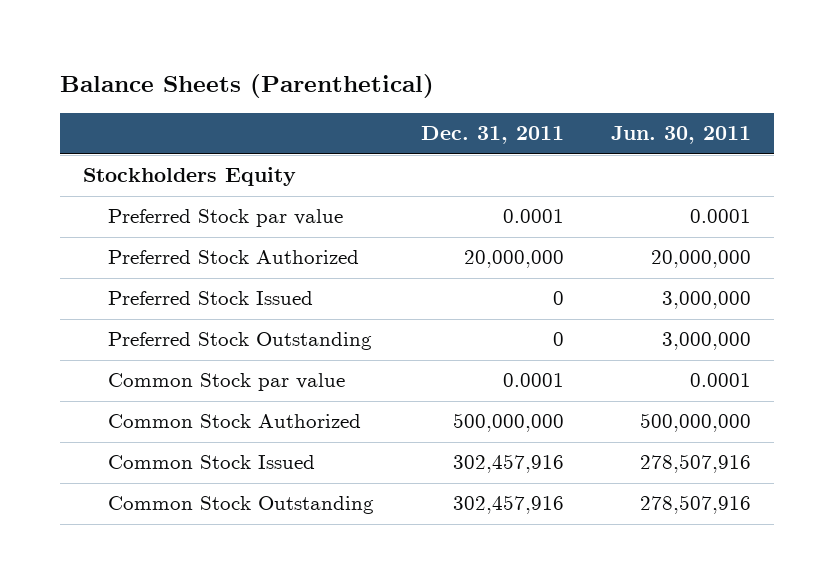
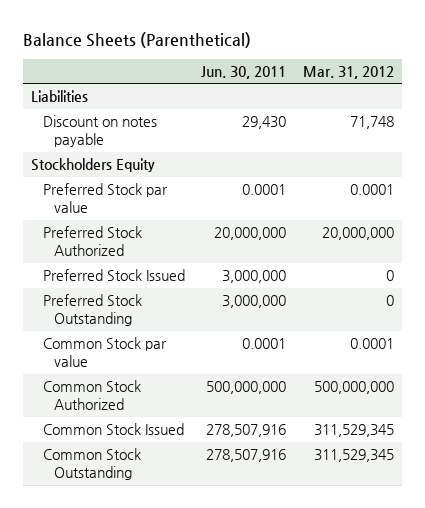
[421,126,565,145] Dec. 31, 2011 -> none
none -> [302,65,394,79] Mar. 31, 2012
none -> [31,90,89,103] Liabilities
none -> [42,115,157,148] Discount on notes payable

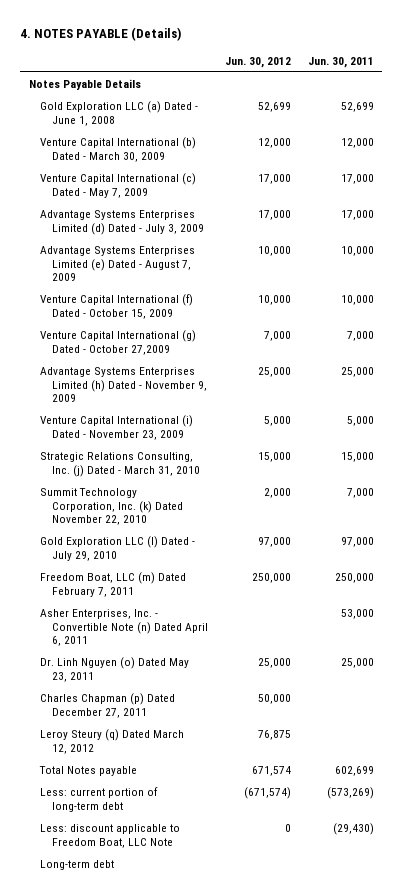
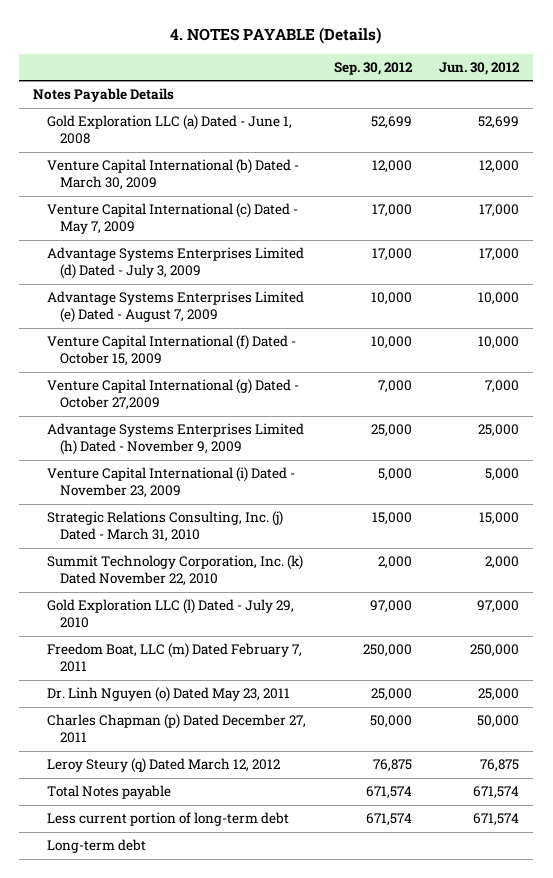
[307,56,374,68] Jun. 30, 2011 -> none
none -> [333,61,413,75] Sep. 30, 2012
[40,609,208,647] Asher Enterprises, Inc. - Convertible Note (n) Dated April 6, 2011 -> none
[40,824,181,848] Less: discount applicable to Freedom Boat, LLC Note -> none
[40,787,159,812] Less: current portion of long-term debt -> [46,812,289,827] Less current portion of long-term debt
[243,787,291,800] (671,574) -> [473,813,520,827] 671,574

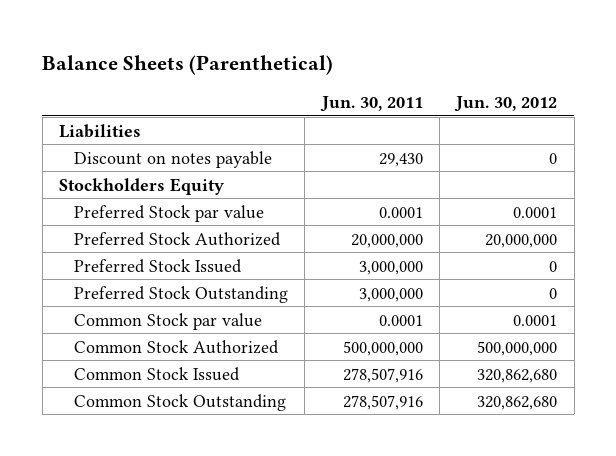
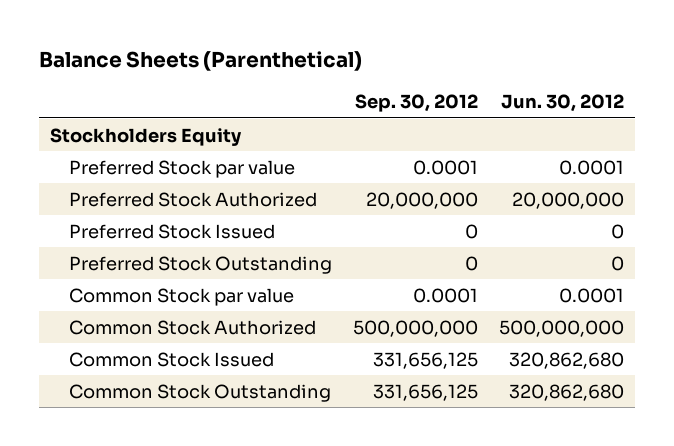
[319,96,423,113] Jun. 30, 2011 -> none
none -> [354,94,478,113] Sep. 30, 2012
[58,123,141,138] Liabilities -> none
[73,150,272,168] Discount on notes payable -> none

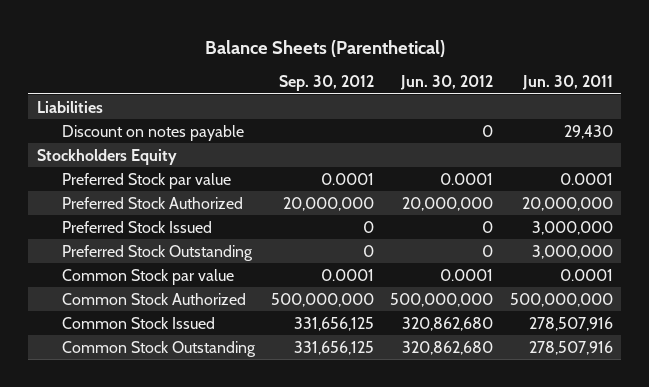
none -> [521,75,613,91] Jun. 30, 2011
none -> [36,100,103,113] Liabilities
none -> [61,124,244,141] Discount on notes payable

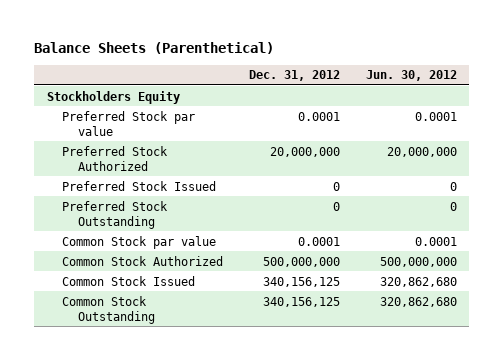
[279,75,375,92] Sep. 30, 2012 -> none
[521,75,613,91] Jun. 30, 2011 -> none
none -> [248,70,340,82] Dec. 31, 2012
[36,100,103,113] Liabilities -> none
[61,124,244,141] Discount on notes payable -> none

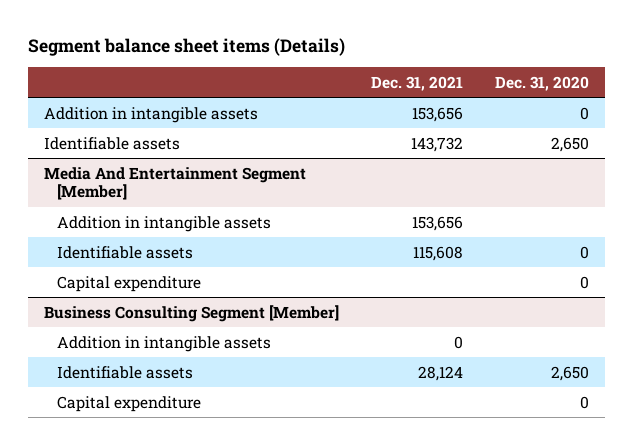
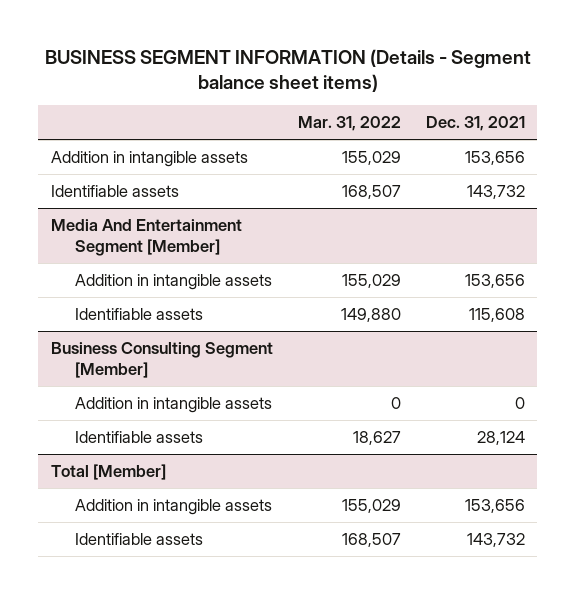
[27,37,345,56] Segment balance sheet items (Details) -> [44,48,531,93] BUSINESS SEGMENT INFORMATION (Details - Segment balance sheet items)
[495,75,590,91] Dec. 31, 2020 -> none
none -> [297,116,401,132] Mar. 31, 2022
[56,275,201,292] Capital expenditure -> none
[56,395,201,412] Capital expenditure -> none
none -> [50,463,166,480] Total [Member]
none -> [75,498,273,515] Addition in intangible assets
none -> [75,532,204,545] Identifiable assets

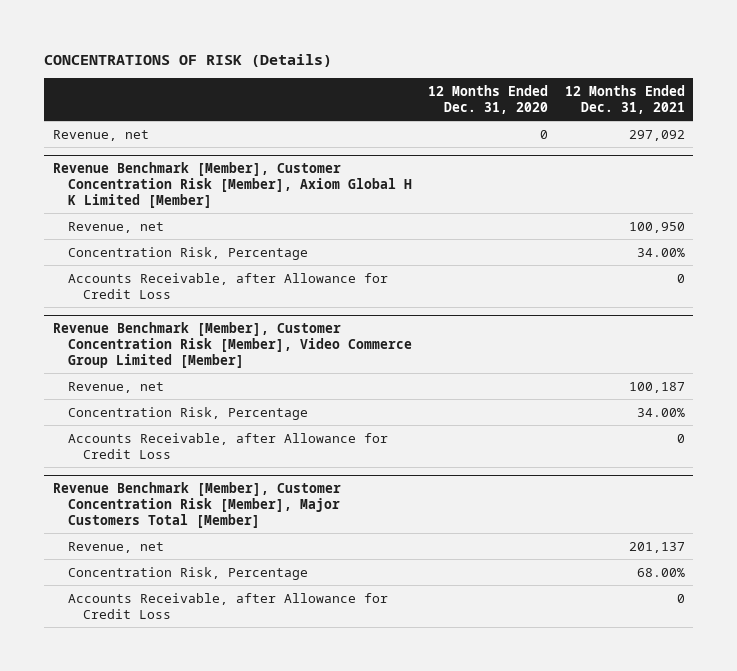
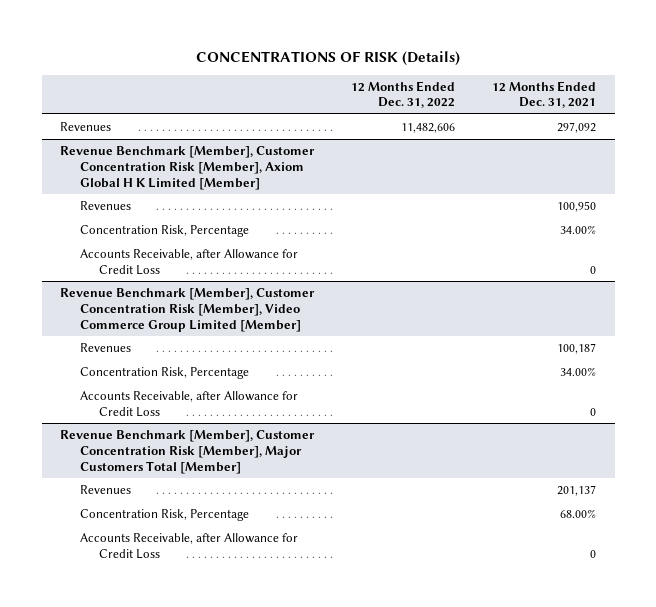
[428,84,549,114] 12 Months Ended Dec. 31, 2020 -> none
none -> [351,80,456,109] 12 Months Ended Dec. 31, 2022
[52,129,149,141] Revenue, net -> [60,121,112,131] Revenues
[67,221,164,233] Revenue, net -> [79,200,131,210] Revenues
[67,381,164,393] Revenue, net -> [79,342,131,352] Revenues
[67,541,164,553] Revenue, net -> [79,484,131,494] Revenues

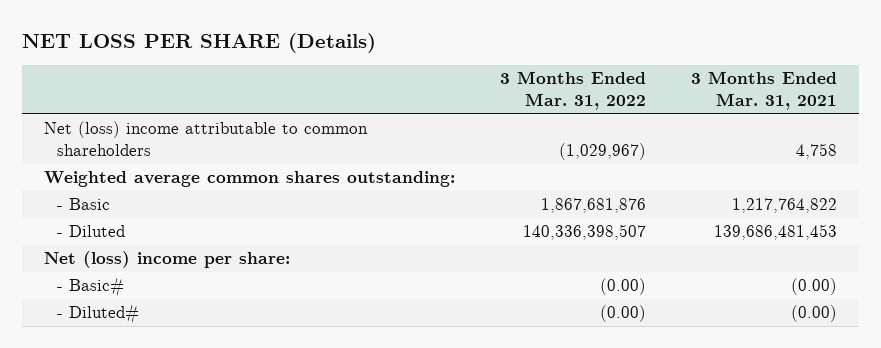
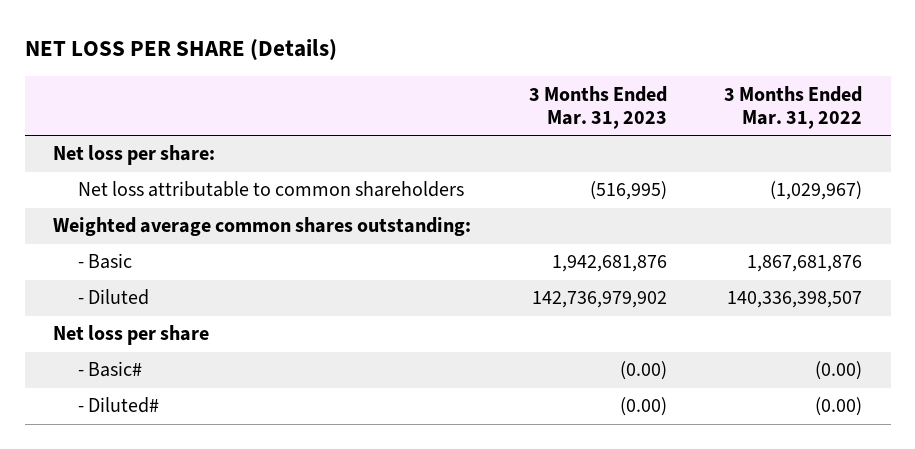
[690,71,837,110] 3 Months Ended Mar. 31, 2021 -> none
none -> [528,85,667,129] 3 Months Ended Mar. 31, 2023
none -> [53,145,216,166] Net loss per share:
[44,121,369,157] Net (loss) income attributable to common shareholders -> [78,181,465,198] Net loss attributable to common shareholders
[44,251,291,269] Net (loss) income per share: -> [53,325,210,346] Net loss per share

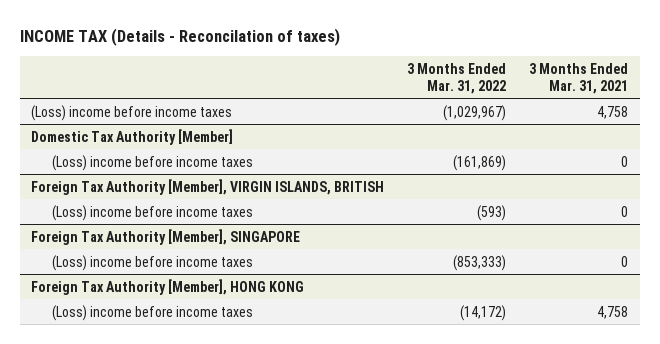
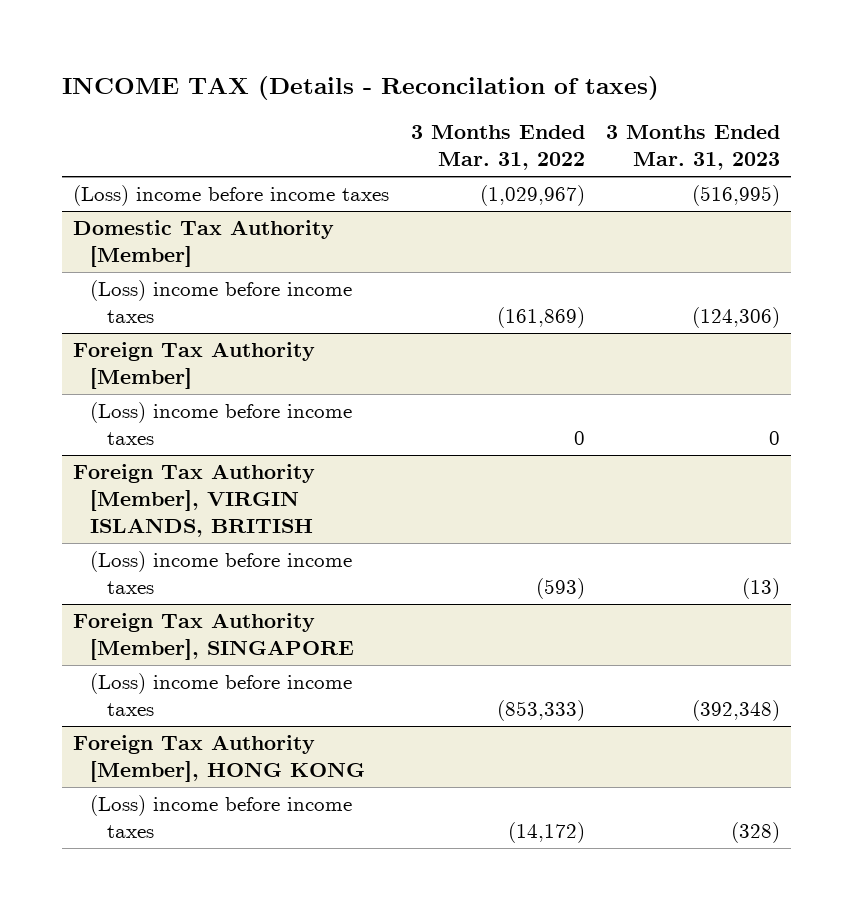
[529,62,629,94] 3 Months Ended Mar. 31, 2021 -> none
none -> [606,125,781,171] 3 Months Ended Mar. 31, 2023
none -> [73,342,316,390] Foreign Tax Authority [Member]
none -> [89,402,352,446] (Loss) income before income taxes

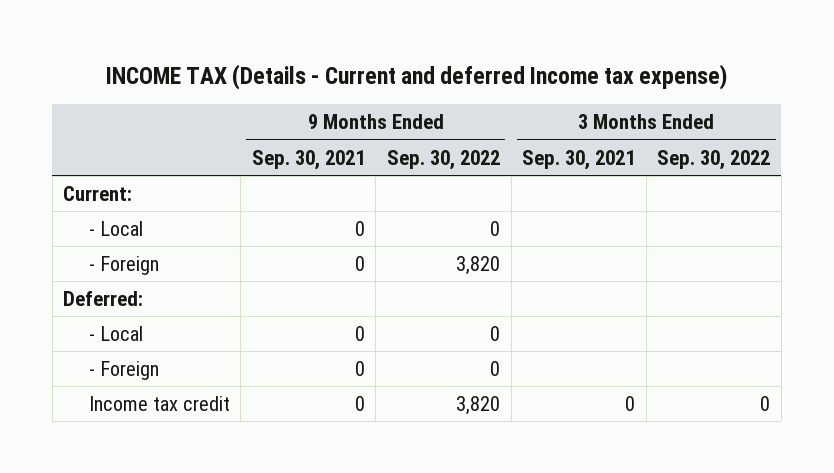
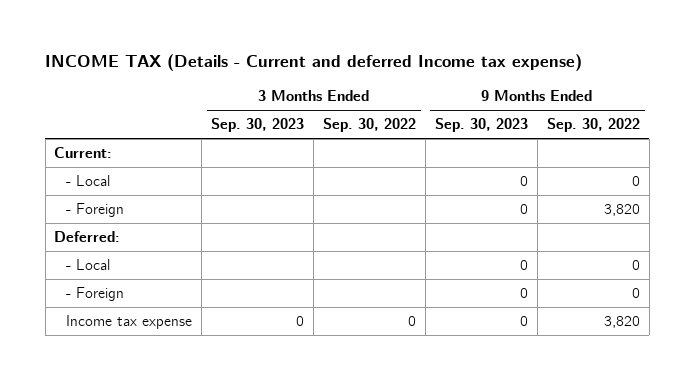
[251,149,365,170] Sep. 30, 2021 -> none
[522,149,636,170] Sep. 30, 2021 -> none
none -> [211,118,305,133] Sep. 30, 2023
none -> [435,118,529,133] Sep. 30, 2023
[88,395,230,411] Income tax credit -> [66,315,193,330] Income tax expense

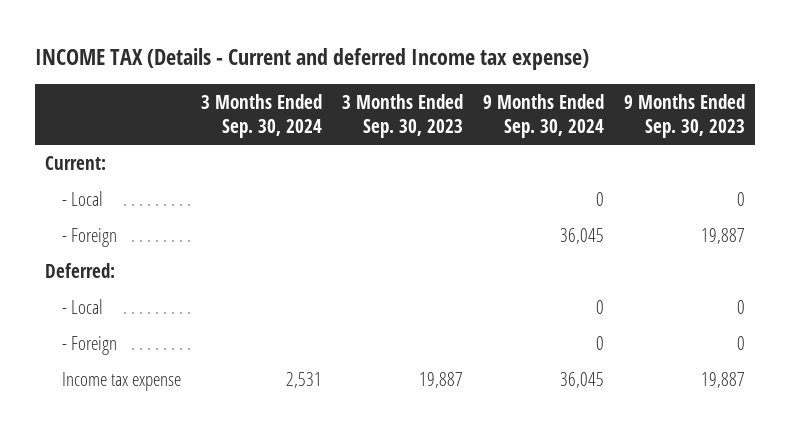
[323,118,417,133] Sep. 30, 2022 -> none
[546,118,640,133] Sep. 30, 2022 -> none
none -> [201,93,323,139] 3 Months Ended Sep. 30, 2024
none -> [483,93,605,139] 9 Months Ended Sep. 30, 2024
[520,204,529,215] 0 -> [701,227,746,244] 19,887
[296,316,305,327] 0 -> [419,371,464,388] 19,887
[520,316,529,327] 0 -> [701,371,746,388] 19,887

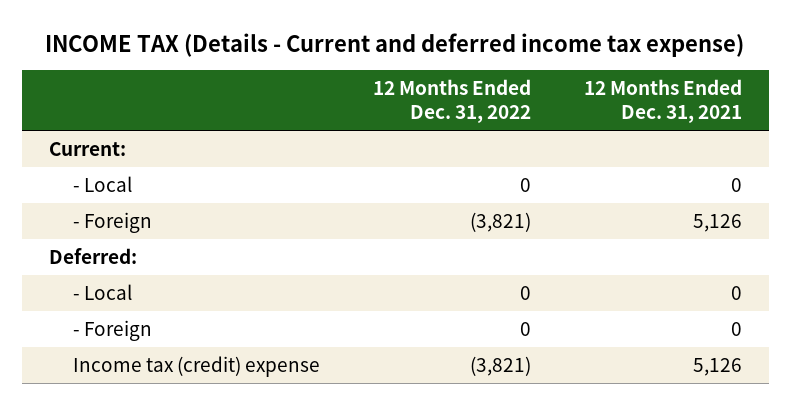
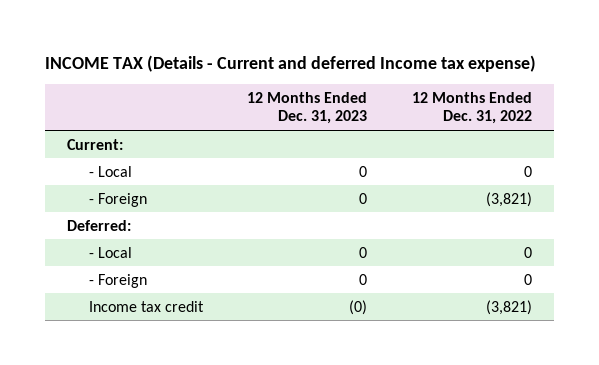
[45,32,745,57] INCOME TAX (Details - Current and deferred income tax expense) -> [45,54,537,72] INCOME TAX (Details - Current and deferred Income tax expense)
[584,79,743,124] 12 Months Ended Dec. 31, 2021 -> none
none -> [247,91,368,125] 12 Months Ended Dec. 31, 2023
[72,355,320,377] Income tax (credit) expense -> [89,300,205,312] Income tax credit

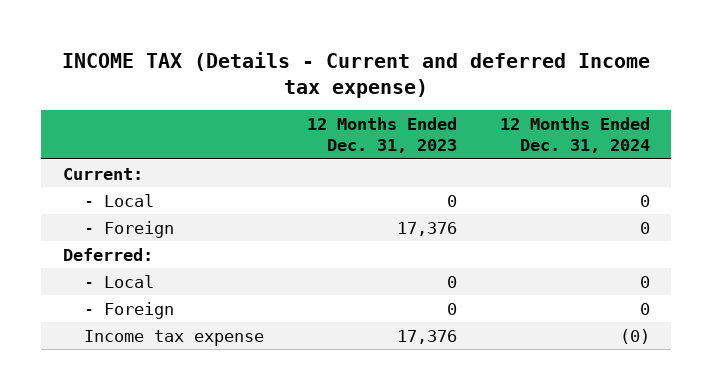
[411,91,532,125] 12 Months Ended Dec. 31, 2022 -> none
none -> [499,117,650,154] 12 Months Ended Dec. 31, 2024
[359,192,368,204] 0 -> [396,221,457,236] 17,376
[89,300,205,312] Income tax credit -> [83,329,264,346] Income tax expense
[349,299,368,315] (0) -> [396,329,457,344] 17,376

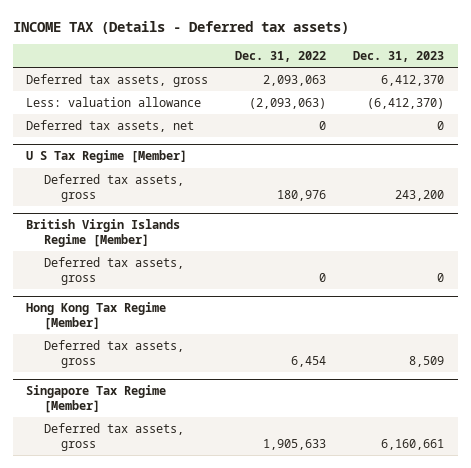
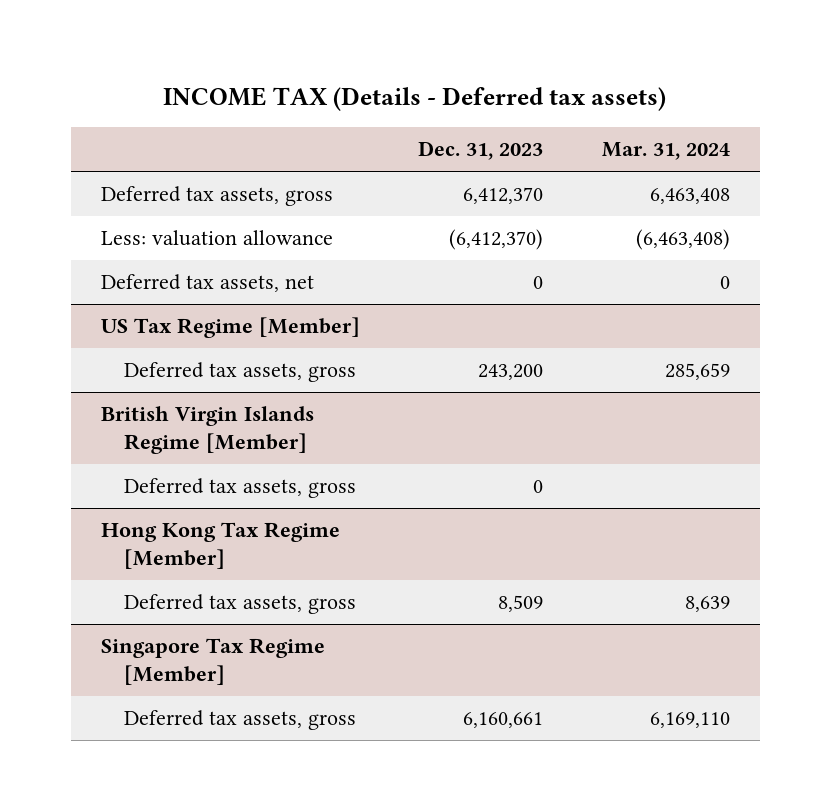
[235,50,327,62] Dec. 31, 2022 -> none
none -> [602,142,731,161] Mar. 31, 2024
[26,150,188,164] U S Tax Regime [Member] -> [100,317,360,339] US Tax Regime [Member]

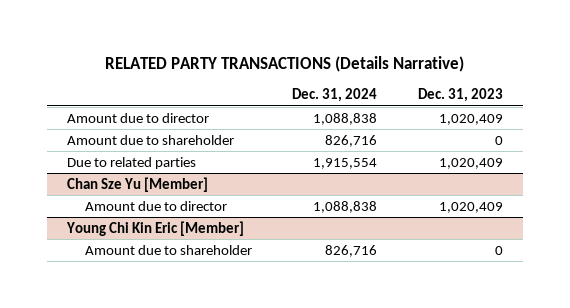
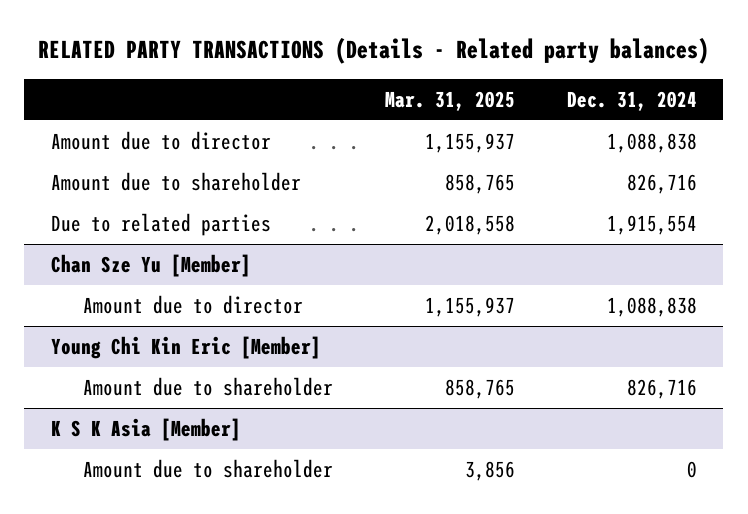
[104,56,464,73] RELATED PARTY TRANSACTIONS (Details Narrative) -> [37,36,709,64] RELATED PARTY TRANSACTIONS (Details - Related party balances)
[417,88,503,103] Dec. 31, 2023 -> none
none -> [384,90,515,111] Mar. 31, 2025
none -> [50,417,241,441] K S K Asia [Member]
none -> [82,458,333,478] Amount due to shareholder

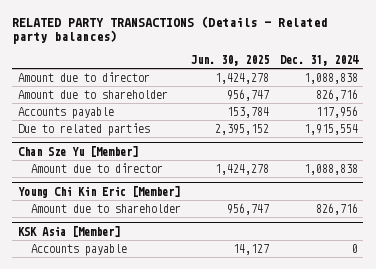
[384,90,515,111] Mar. 31, 2025 -> none
none -> [191,54,270,66] Jun. 30, 2025
none -> [17,106,114,119] Accounts payable
[82,458,333,478] Amount due to shareholder -> none
[50,417,241,441] K S K Asia [Member] -> [17,225,120,237] KSK Asia [Member]
none -> [30,243,127,256] Accounts payable

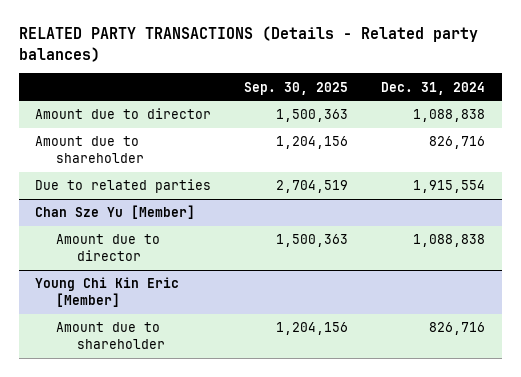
[191,54,270,66] Jun. 30, 2025 -> none
none -> [244,81,349,95] Sep. 30, 2025
[17,106,114,119] Accounts payable -> none
[17,225,120,237] KSK Asia [Member] -> none
[30,243,127,256] Accounts payable -> none

